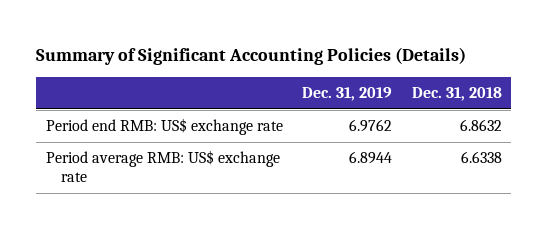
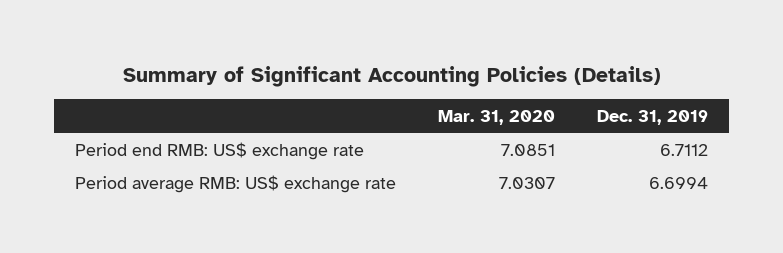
[411,87,502,102] Dec. 31, 2018 -> none
none -> [438,109,556,125] Mar. 31, 2020
[349,119,393,133] 6.9762 -> [660,143,709,156] 6.7112
[349,151,393,165] 6.8944 -> [649,176,709,189] 6.6994

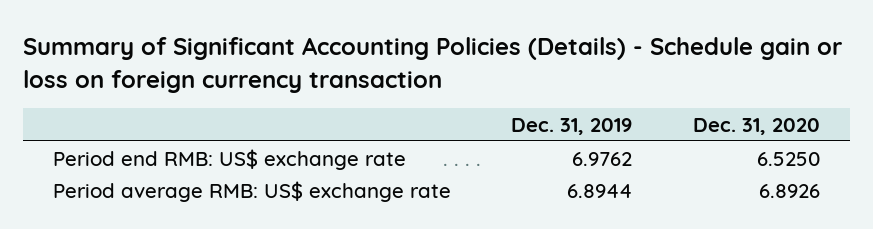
[122,65,661,87] Summary of Significant Accounting Policies (Details) -> [23,37,843,93] Summary of Significant Accounting Policies (Details) - Schedule gain or loss on foreign currency transaction
[438,109,556,125] Mar. 31, 2020 -> none
none -> [692,117,820,135] Dec. 31, 2020
[660,143,709,156] 6.7112 -> [572,151,633,166] 6.9762
[649,176,709,189] 6.6994 -> [567,183,633,198] 6.8944

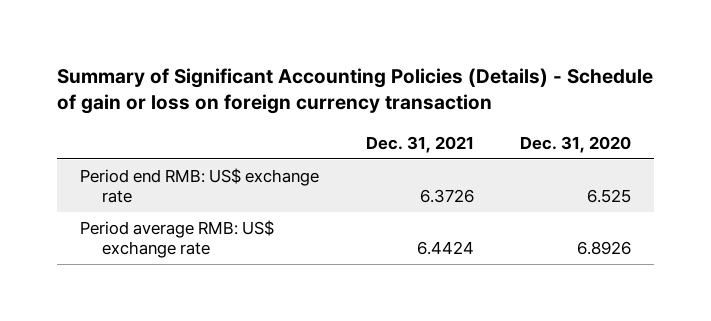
[23,37,843,93] Summary of Significant Accounting Policies (Details) - Schedule gain or loss on foreign currency transaction -> [56,68,653,115] Summary of Significant Accounting Policies (Details) - Schedule of gain or loss on foreign currency transaction
[511,117,633,135] Dec. 31, 2019 -> none
none -> [365,135,474,153] Dec. 31, 2021
[756,151,820,166] 6.5250 -> [587,188,632,203] 6.525

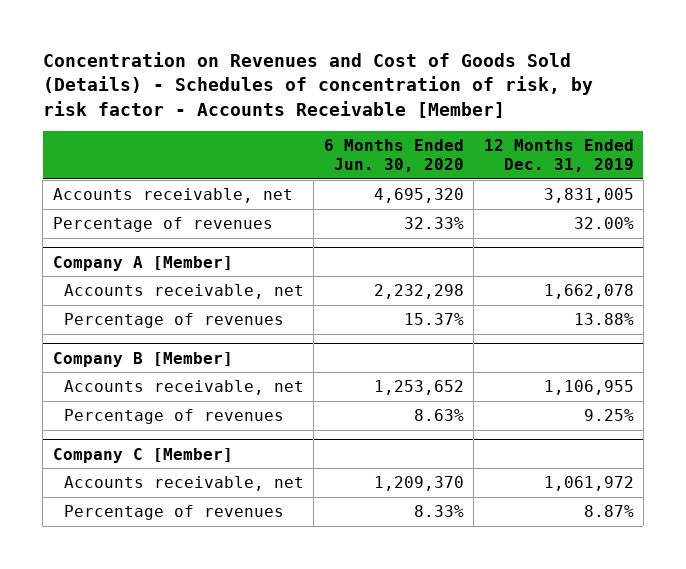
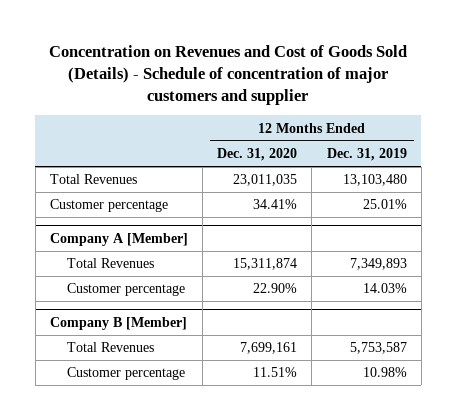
[42,52,593,118] Concentration on Revenues and Cost of Goods Sold (Details) - Schedules of concentration of risk, by risk factor - Accounts Receivable [Member] -> [49,45,408,106] Concentration on Revenues and Cost of Goods Sold (Details) - Schedule of concentration of major customers and supplier
[323,139,464,173] 6 Months Ended Jun. 30, 2020 -> none
none -> [217,148,298,162] Dec. 31, 2020
[52,188,293,204] Accounts receivable, net -> none
none -> [49,174,137,185] Total Revenues
[52,217,273,233] Percentage of revenues -> [49,199,168,213] Customer percentage
[573,217,634,230] 32.00% -> [362,199,407,210] 25.01%
[63,284,304,300] Accounts receivable, net -> none
none -> [67,258,155,269] Total Revenues
[63,313,284,329] Percentage of revenues -> [67,283,186,297] Customer percentage
[573,313,634,326] 13.88% -> [362,283,407,294] 14.03%
[63,380,304,396] Accounts receivable, net -> none
[52,447,233,463] Company C [Member] -> none
[63,476,304,492] Accounts receivable, net -> none
[63,505,284,521] Percentage of revenues -> none
none -> [67,342,155,353] Total Revenues
[63,409,284,425] Percentage of revenues -> [67,367,186,381] Customer percentage
[583,409,634,422] 9.25% -> [362,367,407,378] 10.98%

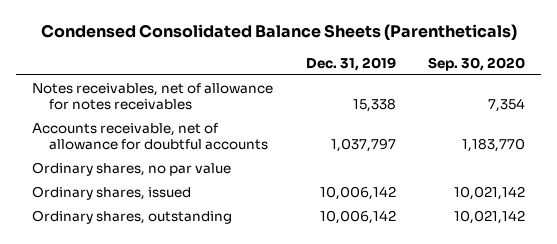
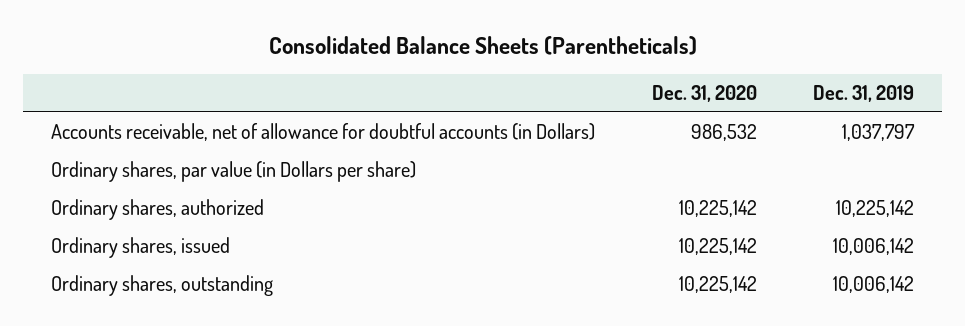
[40,24,517,41] Condensed Consolidated Balance Sheets (Parentheticals) -> [268,36,697,56] Consolidated Balance Sheets (Parentheticals)
[427,56,525,71] Sep. 30, 2020 -> none
none -> [651,85,757,103] Dec. 31, 2020
[32,82,274,111] Notes receivables, net of allowance for notes receivables -> none
[32,122,268,151] Accounts receivable, net of allowance for doubtful accounts -> [51,123,596,142] Accounts receivable, net of allowance for doubtful accounts (in Dollars)
[32,161,232,176] Ordinary shares, no par value -> [51,161,417,183] Ordinary shares, par value (in Dollars per share)
none -> [51,199,265,221] Ordinary shares, authorized

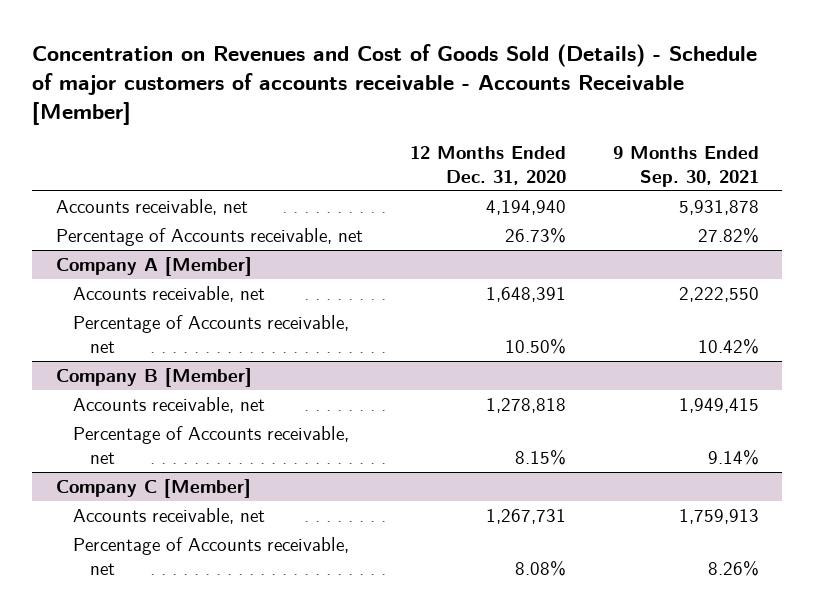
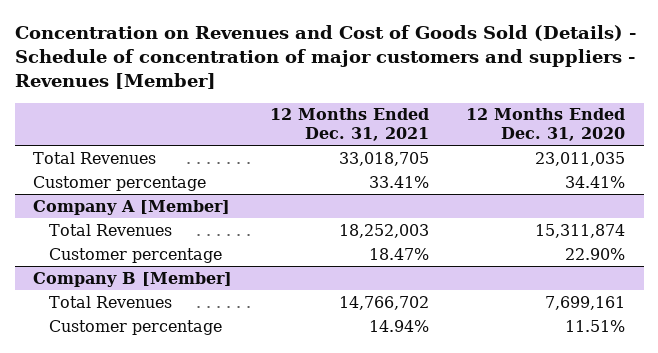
[32,44,758,126] Concentration on Revenues and Cost of Goods Sold (Details) - Schedule of major customers of accounts receivable - Accounts Receivable [Member] -> [14,24,636,90] Concentration on Revenues and Cost of Goods Sold (Details) - Schedule of concentration of major customers and suppliers - Revenues [Member]
[612,146,759,187] 9 Months Ended Sep. 30, 2021 -> none
none -> [269,108,429,141] 12 Months Ended Dec. 31, 2021
[55,199,248,216] Accounts receivable, net -> none
[55,228,363,247] Percentage of Accounts receivable, net -> none
none -> [33,151,157,164] Total Revenues
none -> [33,175,207,191] Customer percentage
[72,286,265,303] Accounts receivable, net -> none
[72,315,349,353] Percentage of Accounts receivable, net -> none
none -> [48,223,172,236] Total Revenues
none -> [48,247,222,263] Customer percentage
[72,397,265,414] Accounts receivable, net -> none
[72,426,349,464] Percentage of Accounts receivable, net -> none
[55,479,251,499] Company C [Member] -> none
[72,508,265,525] Accounts receivable, net -> none
[72,537,349,575] Percentage of Accounts receivable, net -> none
none -> [48,295,172,308] Total Revenues
none -> [48,319,222,335] Customer percentage

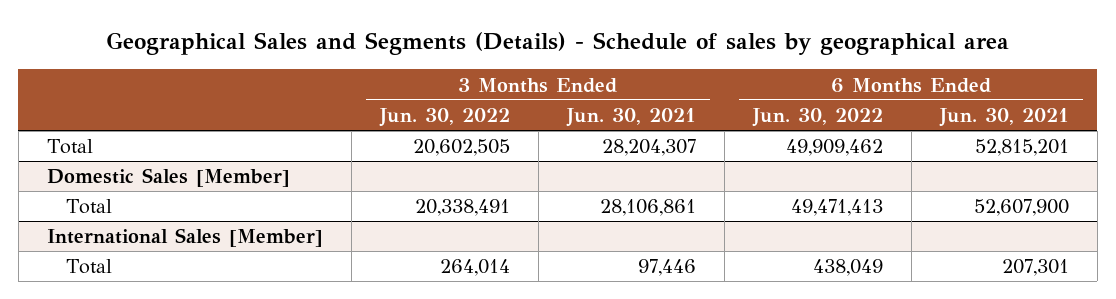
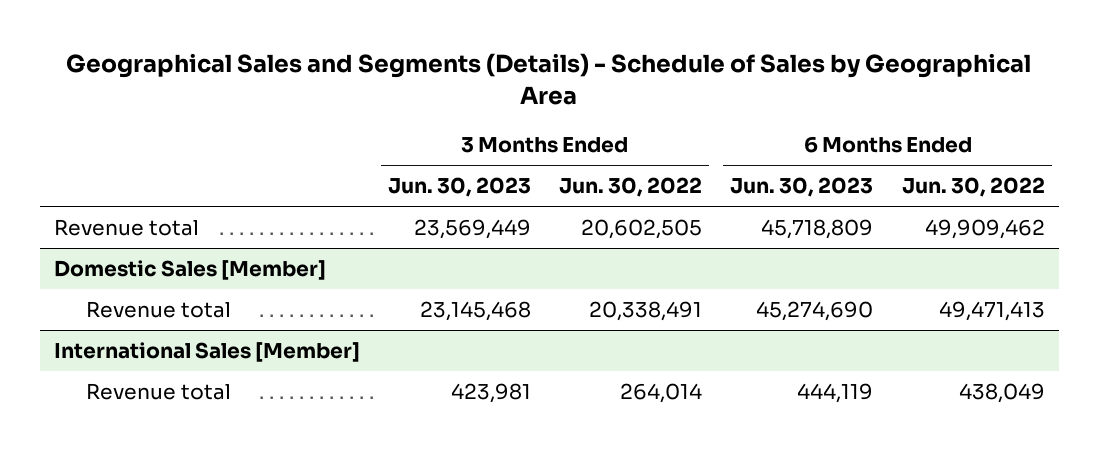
[105,32,1009,56] Geographical Sales and Segments (Details) - Schedule of sales by geographical area -> [66,52,1032,105] Geographical Sales and Segments (Details) - Schedule of Sales by Geographical Area
[565,107,696,127] Jun. 30, 2021 -> none
[938,107,1069,127] Jun. 30, 2021 -> none
none -> [388,177,532,198] Jun. 30, 2023
none -> [730,177,874,198] Jun. 30, 2023
[46,139,93,155] Total -> [53,219,199,237] Revenue total
[66,199,113,215] Total -> [86,301,232,319] Revenue total
[66,259,113,275] Total -> [86,383,232,401] Revenue total

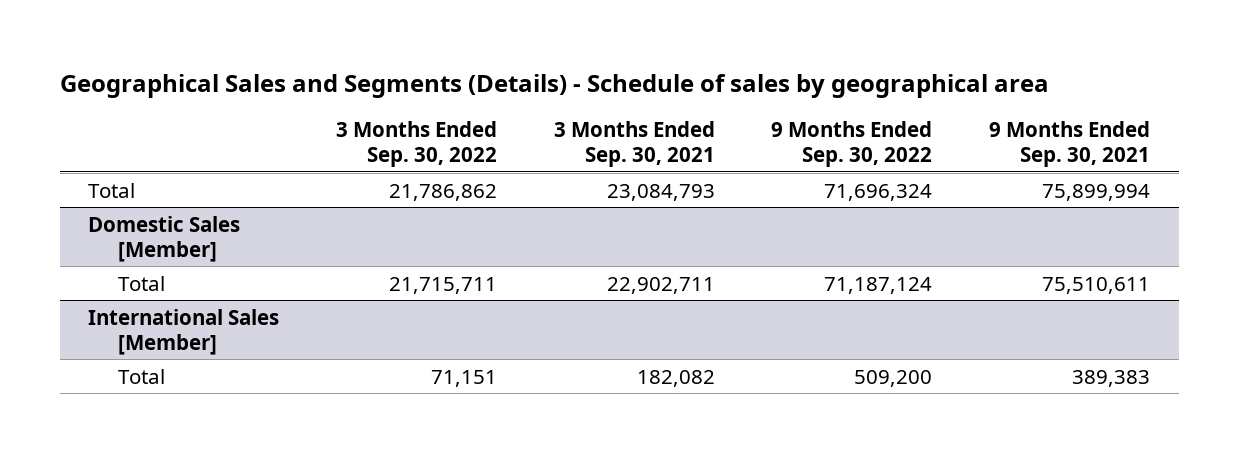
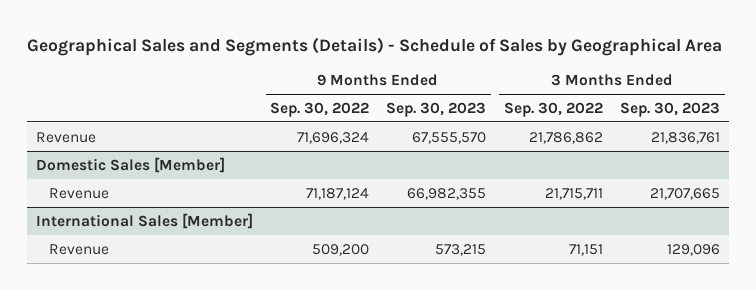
[59,73,1049,98] Geographical Sales and Segments (Details) - Schedule of sales by geographical area -> [27,36,723,56] Geographical Sales and Segments (Details) - Schedule of Sales by Geographical Area
[553,120,715,168] 3 Months Ended Sep. 30, 2021 -> none
[989,120,1151,168] 9 Months Ended Sep. 30, 2021 -> none
none -> [386,101,487,117] Sep. 30, 2023
none -> [620,101,721,117] Sep. 30, 2023
[88,182,136,198] Total -> [35,131,96,143] Revenue
[118,275,166,291] Total -> [48,187,109,199] Revenue
[118,368,166,384] Total -> [48,243,109,255] Revenue

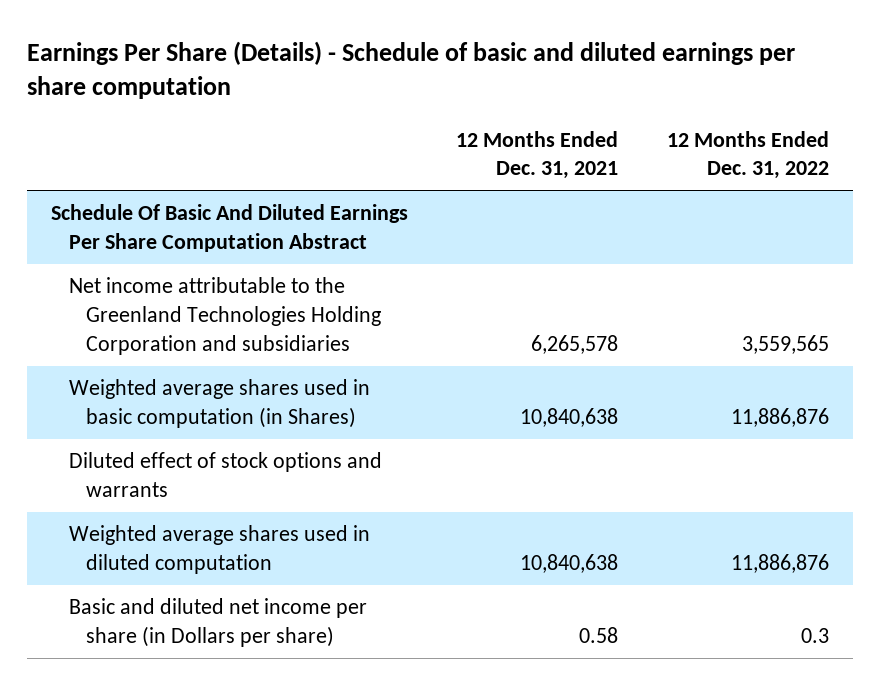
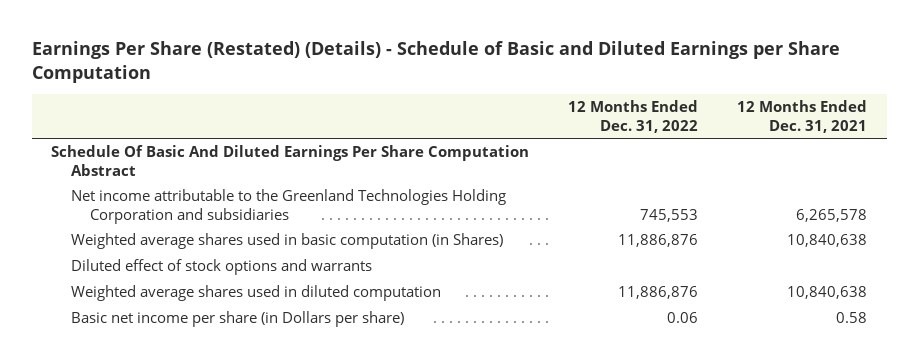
[26,40,795,100] Earnings Per Share (Details) - Schedule of basic and diluted earnings per share computation -> [31,41,840,83] Earnings Per Share (Restated) (Details) - Schedule of Basic and Diluted Earnings per Share Computation
[742,334,830,354] 3,559,565 -> [640,208,699,222] 745,553
[68,598,367,648] Basic and diluted net income per share (in Dollars per share) -> [70,311,404,328] Basic net income per share (in Dollars per share)
[801,628,830,644] 0.3 -> [667,312,699,324] 0.06

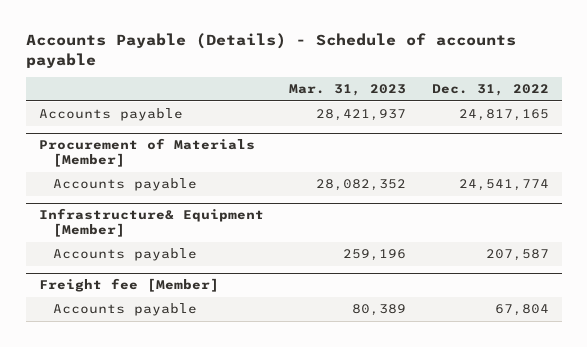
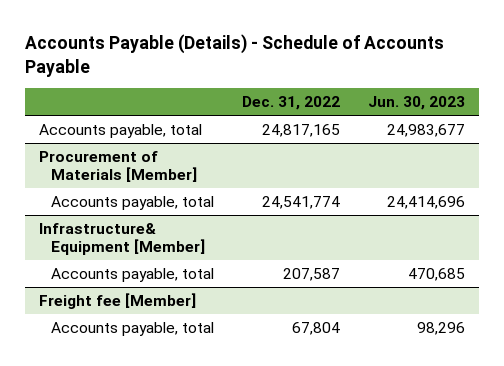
[25,33,516,68] Accounts Payable (Details) - Schedule of accounts payable -> [25,34,445,78] Accounts Payable (Details) - Schedule of Accounts Payable
[289,84,407,97] Mar. 31, 2023 -> none
none -> [368,96,466,111] Jun. 30, 2023
[38,108,183,122] Accounts payable -> [39,123,203,138] Accounts payable, total
[52,178,197,192] Accounts payable -> [51,195,215,210] Accounts payable, total
[52,248,197,262] Accounts payable -> [51,267,215,282] Accounts payable, total
[52,303,197,317] Accounts payable -> [51,321,215,336] Accounts payable, total

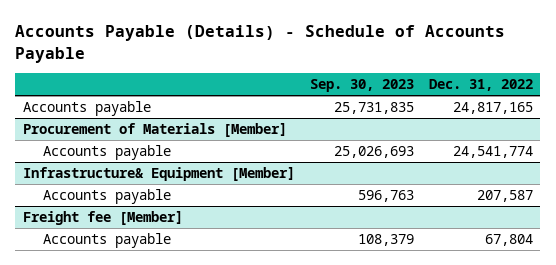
[368,96,466,111] Jun. 30, 2023 -> none
none -> [309,79,414,93] Sep. 30, 2023
[39,123,203,138] Accounts payable, total -> [22,101,151,117] Accounts payable
[51,195,215,210] Accounts payable, total -> [43,145,172,161] Accounts payable
[51,267,215,282] Accounts payable, total -> [43,189,172,205] Accounts payable
[51,321,215,336] Accounts payable, total -> [43,233,172,249] Accounts payable

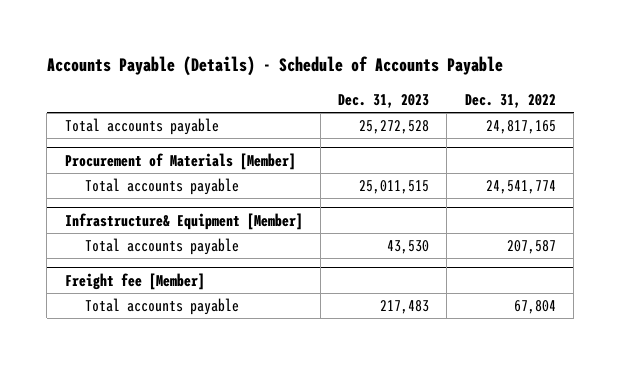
[309,79,414,93] Sep. 30, 2023 -> none
none -> [338,94,430,109] Dec. 31, 2023
[22,101,151,117] Accounts payable -> [64,118,219,136] Total accounts payable
[43,145,172,161] Accounts payable -> [85,178,240,196] Total accounts payable
[43,189,172,205] Accounts payable -> [85,238,240,256] Total accounts payable
[43,233,172,249] Accounts payable -> [85,298,240,316] Total accounts payable

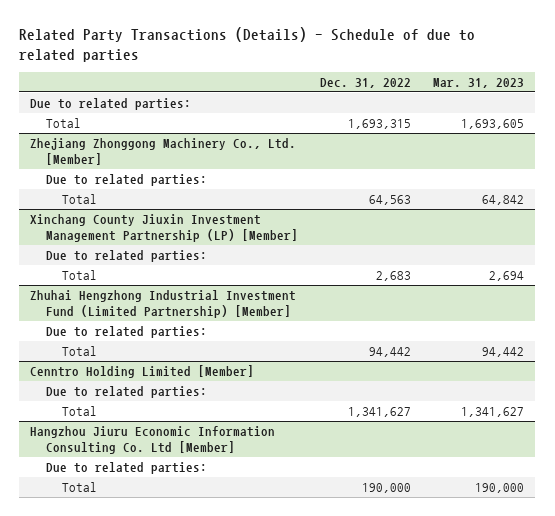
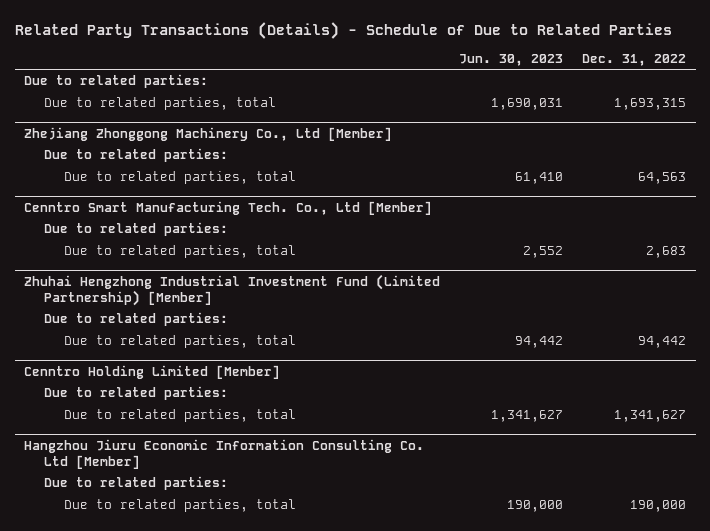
[19,27,476,63] Related Party Transactions (Details) - Schedule of due to related parties -> [14,21,672,39] Related Party Transactions (Details) - Schedule of Due to Related Parties
[433,78,525,89] Mar. 31, 2023 -> none
none -> [459,54,564,67] Jun. 30, 2023
[46,117,82,128] Total -> [43,97,276,111] Due to related parties, total
[30,137,297,166] Zhejiang Zhonggong Machinery Co., Ltd. [Member] -> [24,126,393,141] Zhejiang Zhonggong Machinery Co., Ltd [Member]
[62,193,98,204] Total -> [63,171,296,185] Due to related parties, total
[30,213,299,243] Xinchang County Jiuxin Investment Management Partnership (LP) [Member] -> [24,200,433,215] Cenntro Smart Manufacturing Tech. Co., Ltd [Member]
[62,269,98,280] Total -> [63,245,296,259] Due to related parties, total
[62,345,98,356] Total -> [63,335,296,349] Due to related parties, total
[62,405,98,416] Total -> [63,409,296,423] Due to related parties, total
[62,481,98,492] Total -> none
none -> [63,499,296,513] Due to related parties, total

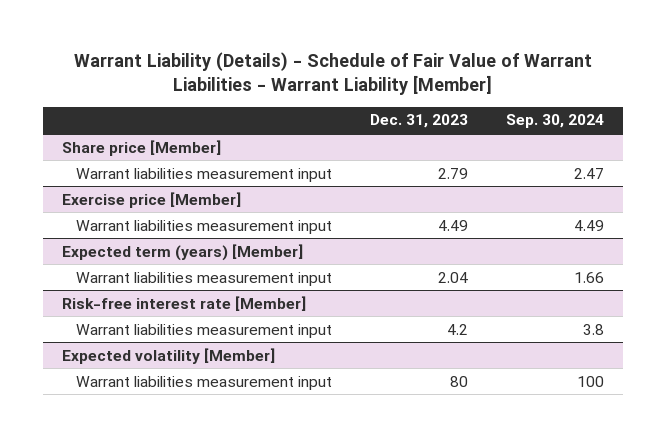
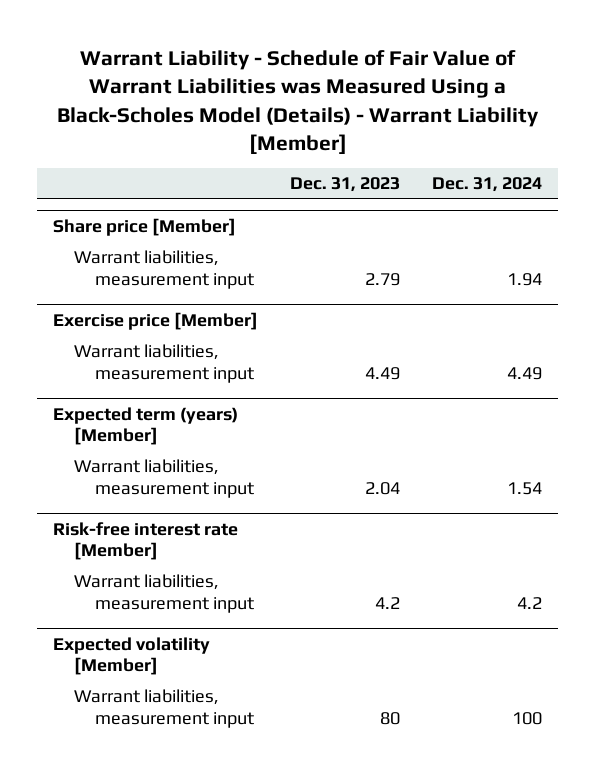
[74,52,593,96] Warrant Liability (Details) - Schedule of Fair Value of Warrant Liabilities - Warrant Liability [Member] -> [56,50,539,154] Warrant Liability - Schedule of Fair Value of Warrant Liabilities was Measured Using a Black-Scholes Model (Details) - Warrant Liability [Member]
[506,114,605,129] Sep. 30, 2024 -> none
none -> [432,177,543,193] Dec. 31, 2024
[75,167,332,182] Warrant liabilities measurement input -> [73,250,254,289] Warrant liabilities, measurement input
[75,219,332,234] Warrant liabilities measurement input -> [73,344,254,383] Warrant liabilities, measurement input
[75,271,332,286] Warrant liabilities measurement input -> [73,459,254,498] Warrant liabilities, measurement input
[75,323,332,338] Warrant liabilities measurement input -> [73,574,254,613] Warrant liabilities, measurement input
[75,375,332,390] Warrant liabilities measurement input -> [73,689,254,728] Warrant liabilities, measurement input

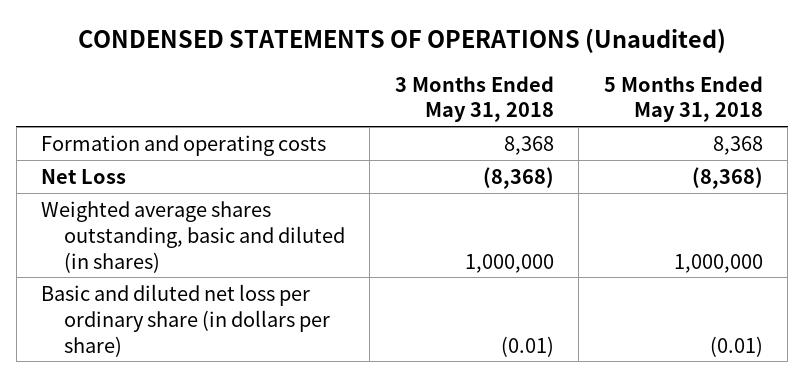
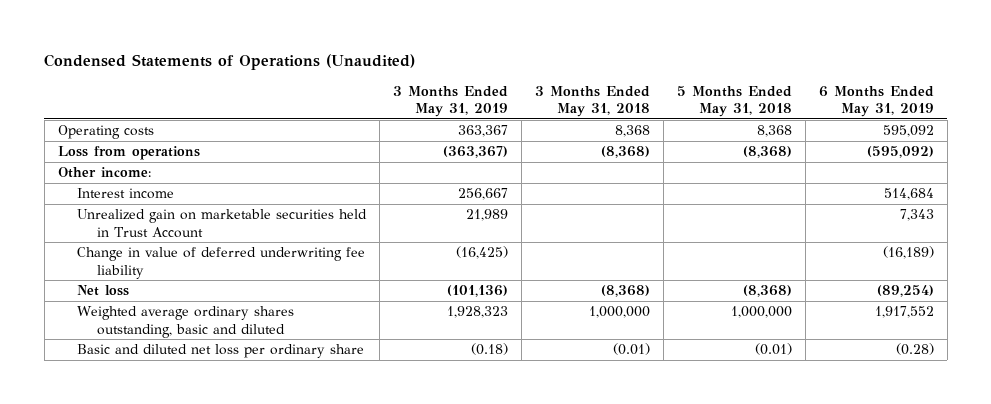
[78,27,727,53] CONDENSED STATEMENTS OF OPERATIONS (Unaudited) -> [44,54,416,71] Condensed Statements of Operations (Unaudited)
none -> [393,85,509,117] 3 Months Ended May 31, 2019
none -> [818,85,934,117] 6 Months Ended May 31, 2019
[41,134,327,156] Formation and operating costs -> [57,125,154,140] Operating costs
none -> [57,146,200,161] Loss from operations
none -> [57,167,151,179] Other income:
none -> [77,188,175,200] Interest income
none -> [77,209,368,238] Unrealized gain on marketable securities held in Trust Account
none -> [77,247,366,279] Change in value of deferred underwriting fee liability
[41,168,127,184] Net Loss -> [77,285,130,297] Net loss
[41,200,345,273] Weighted average shares outstanding, basic and diluted (in shares) -> [77,306,295,338] Weighted average ordinary shares outstanding, basic and diluted
[41,283,330,357] Basic and diluted net loss per ordinary share (in dollars per share) -> [77,344,365,359] Basic and diluted net loss per ordinary share

